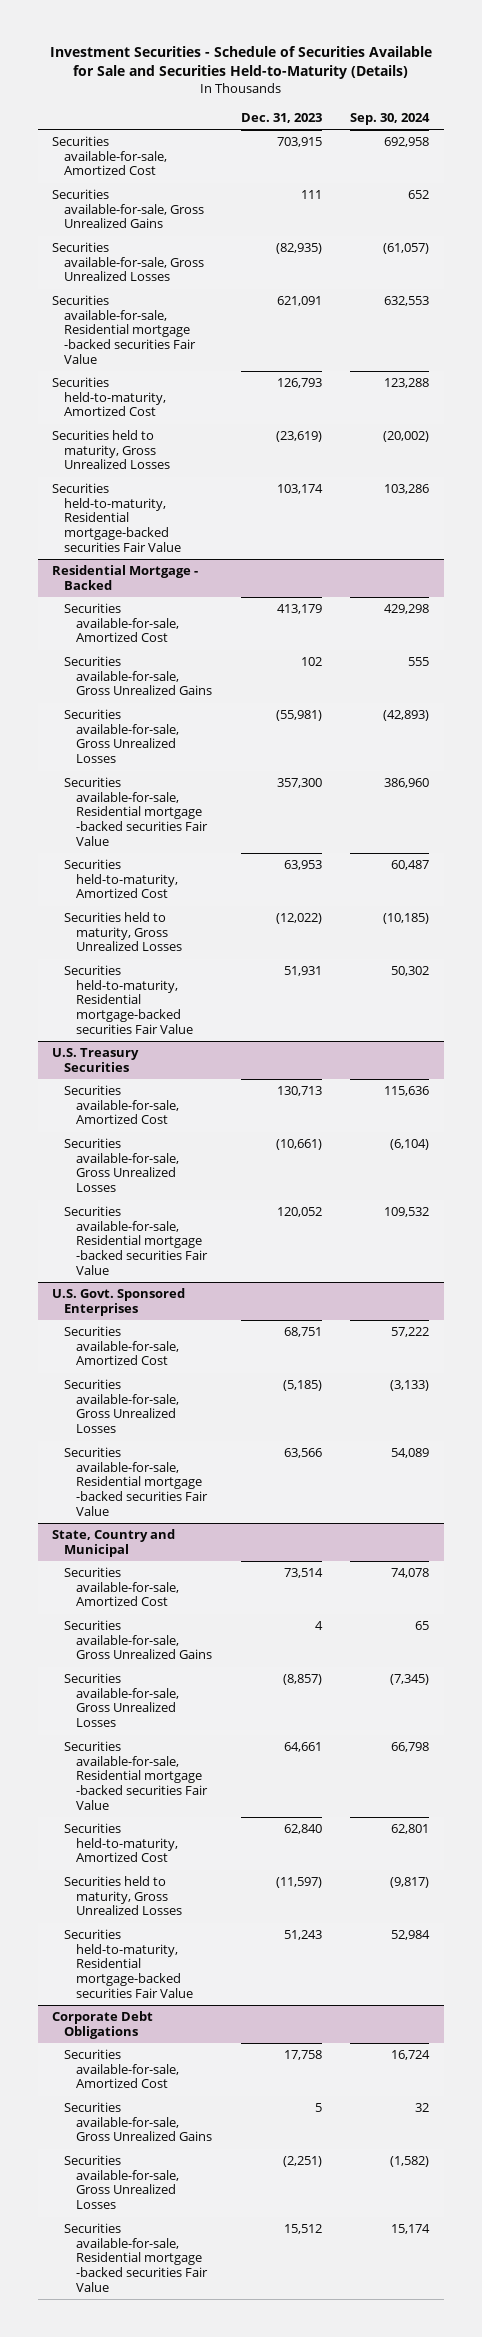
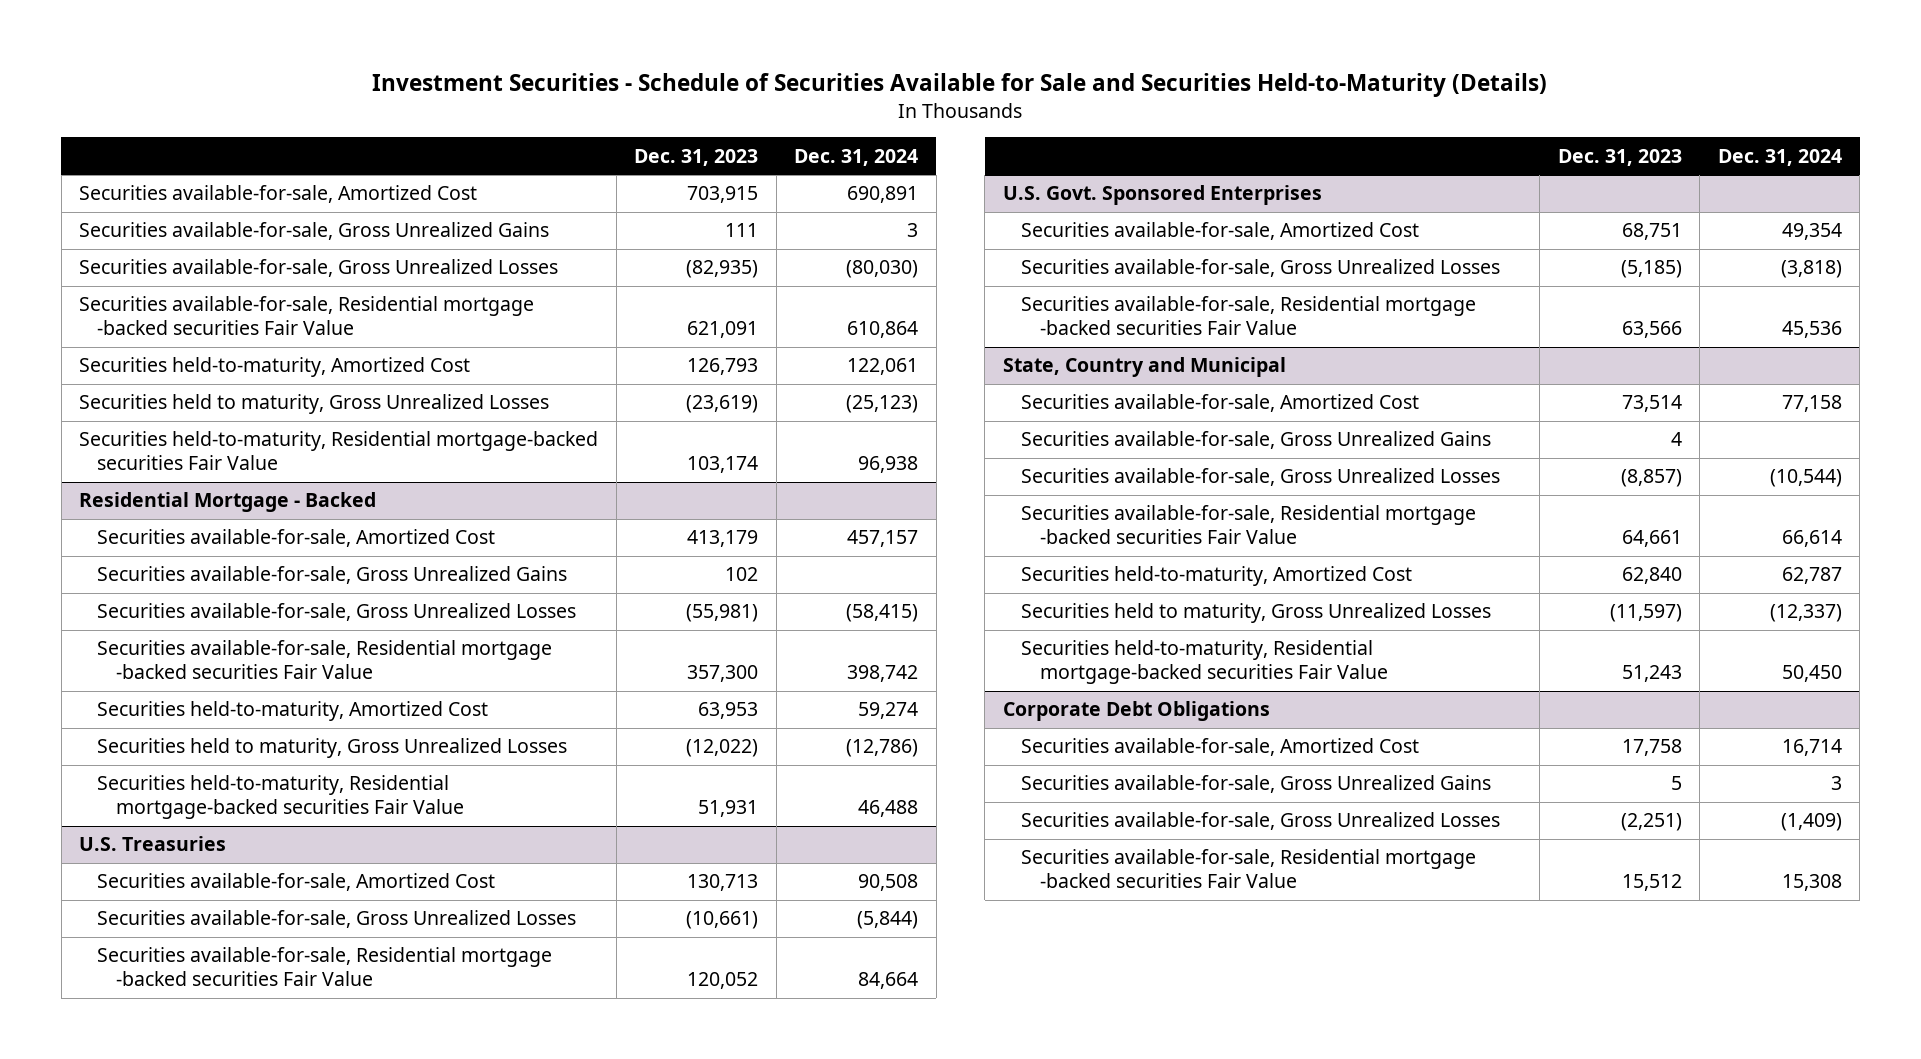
[350,112,431,125] Sep. 30, 2024 -> none
none -> [794,148,919,166] Dec. 31, 2024
[52,1048,140,1072] U.S. Treasury Securities -> [79,836,227,852] U.S. Treasuries

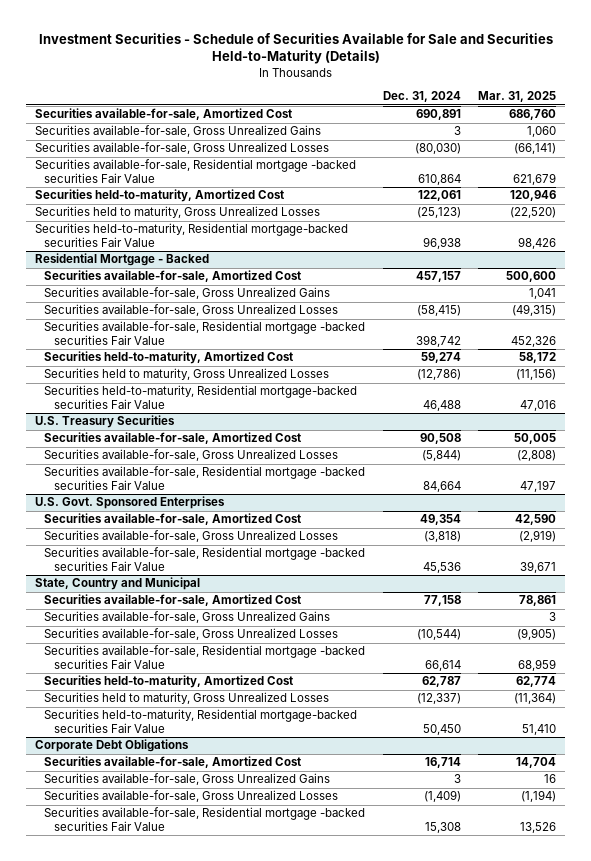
[634,148,759,166] Dec. 31, 2023 -> none
none -> [478,91,557,103] Mar. 31, 2025
[79,836,227,852] U.S. Treasuries -> [34,415,175,429] U.S. Treasury Securities

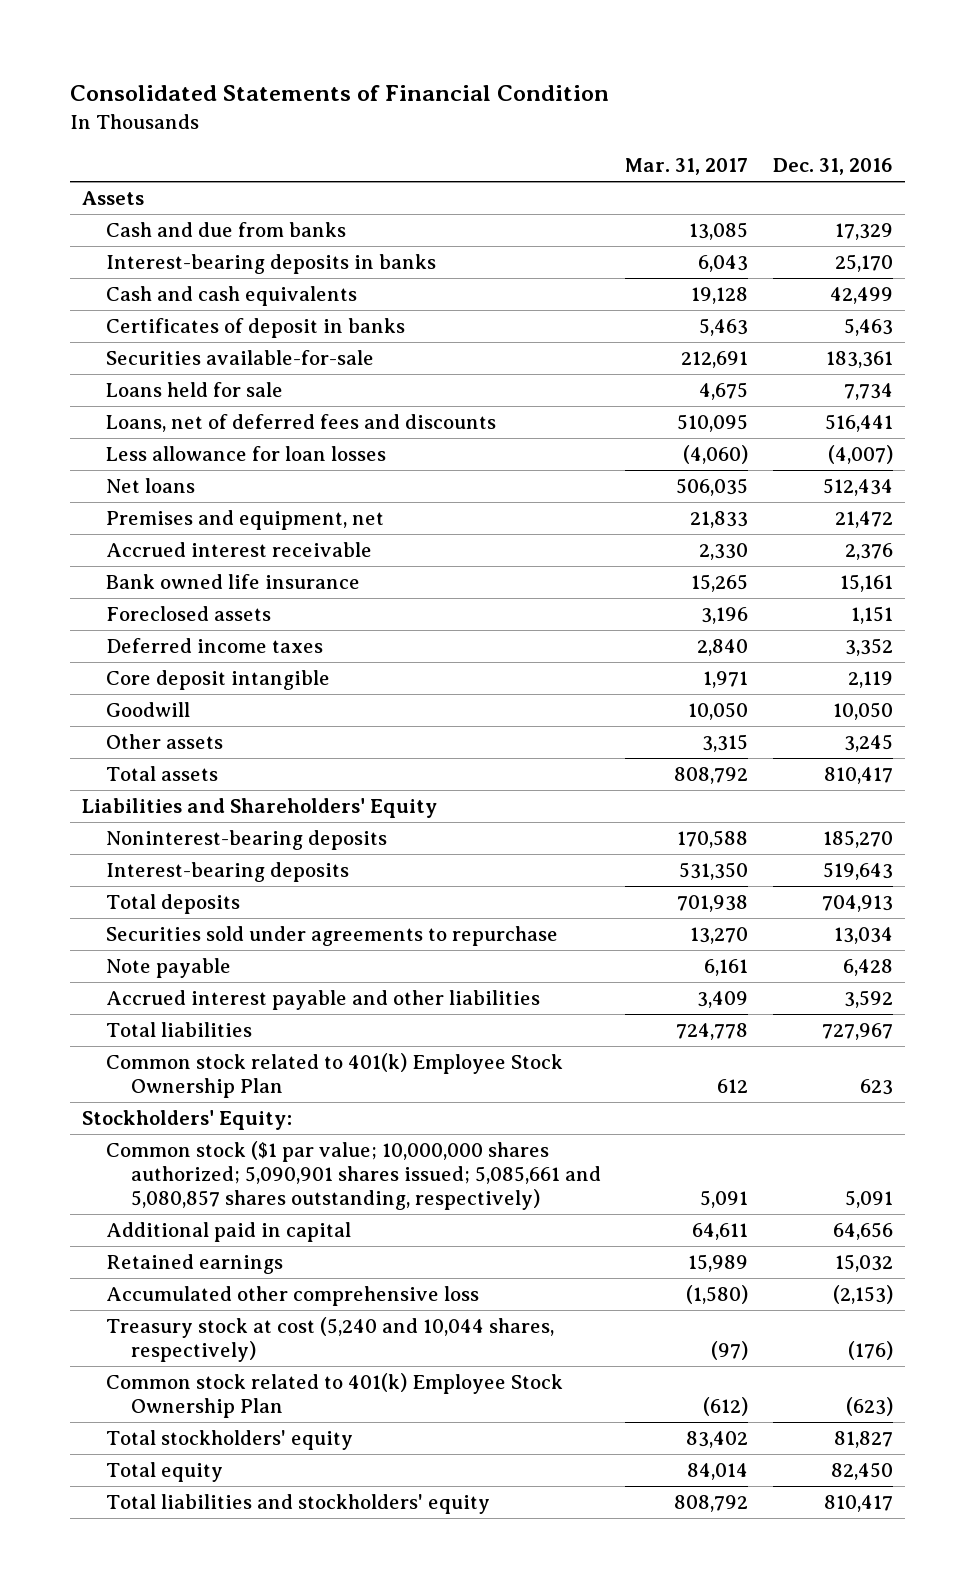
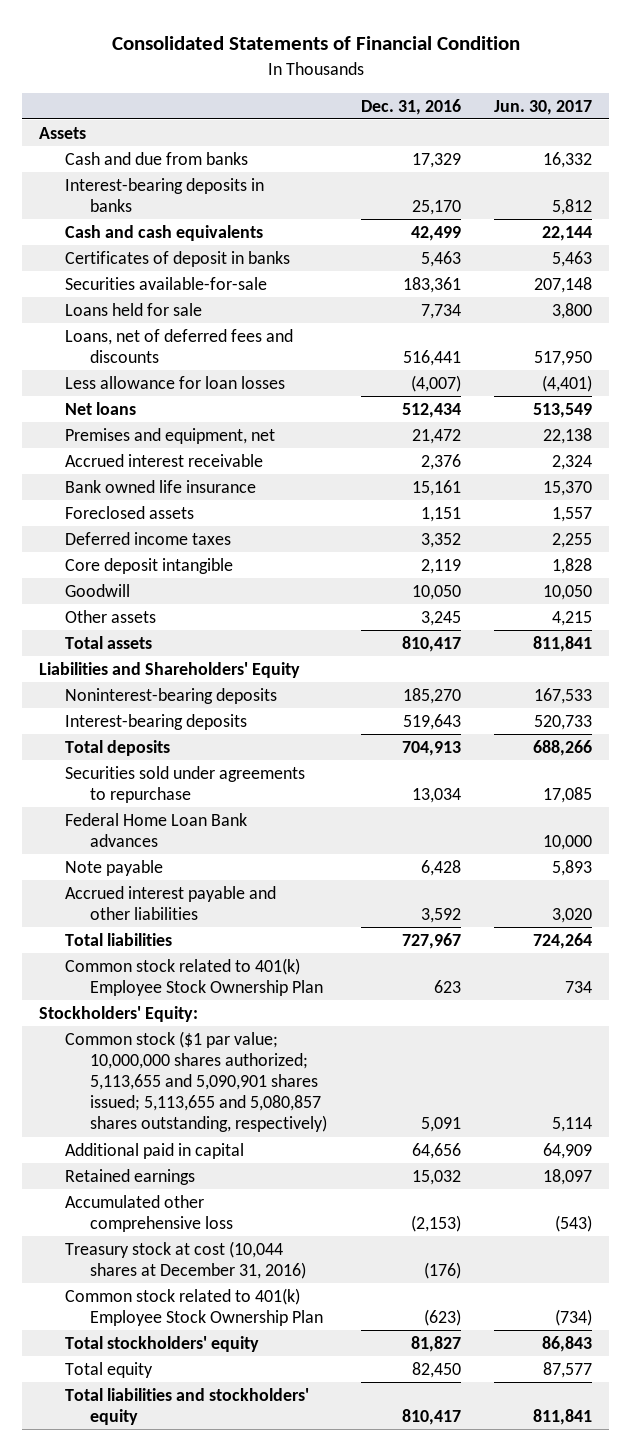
[625,158,749,176] Mar. 31, 2017 -> none
none -> [494,99,593,115] Jun. 30, 2017
none -> [64,812,247,847] Federal Home Loan Bank advances
[106,1140,601,1211] Common stock ($1 par value; 10,000,000 shares authorized; 5,090,901 shares issued; 5,085,661 and 5,080,857 shares outstanding, respectively) -> [64,1030,328,1133] Common stock ($1 par value; 10,000,000 shares authorized; 5,113,655 and 5,090,901 shares issued; 5,113,655 and 5,080,857 shares outstanding, respectively)
[106,1316,555,1363] Treasury stock at cost (5,240 and 10,044 shares, respectively) -> [64,1240,307,1279] Treasury stock at cost (10,044 shares at December 31, 2016)

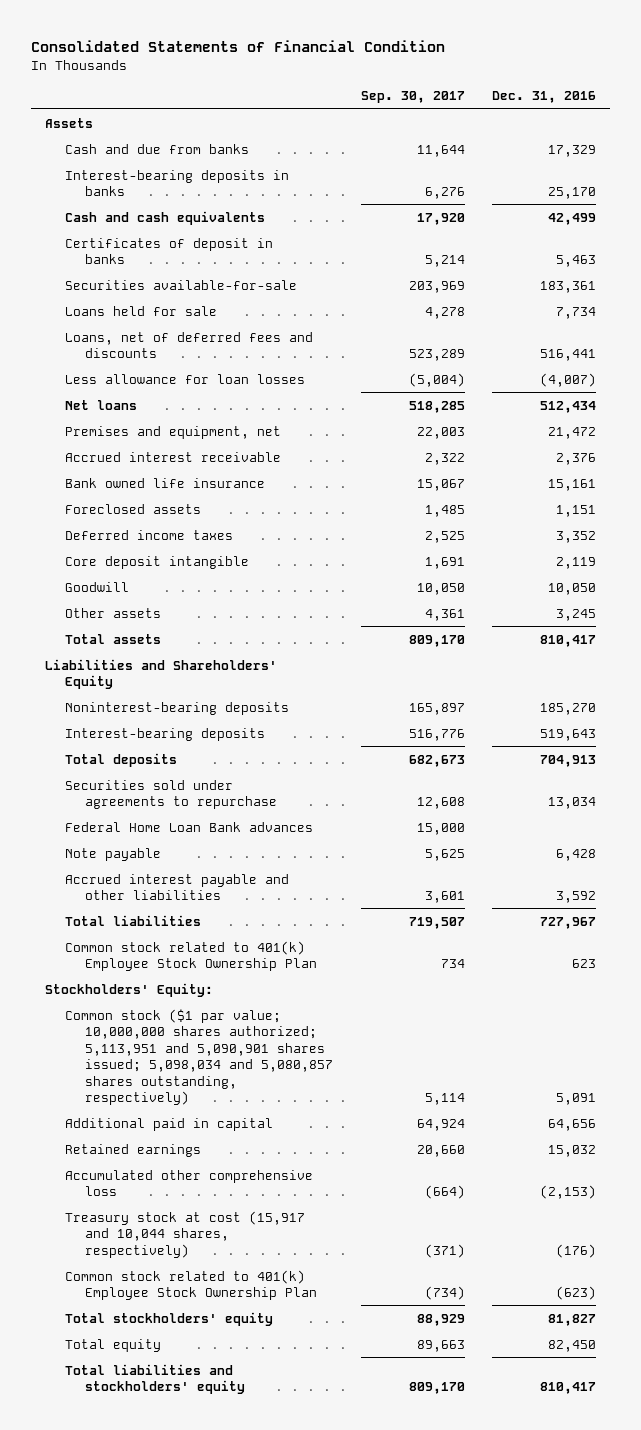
[494,99,593,115] Jun. 30, 2017 -> none
none -> [360,91,465,104] Sep. 30, 2017
[64,1030,328,1133] Common stock ($1 par value; 10,000,000 shares authorized; 5,113,655 and 5,090,901 shares issued; 5,113,655 and 5,080,857 shares outstanding, respectively) -> [65,1008,333,1106] Common stock ($1 par value; 10,000,000 shares authorized; 5,113,951 and 5,090,901 shares issued; 5,098,034 and 5,080,857 shares outstanding, respectively)
[64,1240,307,1279] Treasury stock at cost (10,044 shares at December 31, 2016) -> [65,1210,306,1258] Treasury stock at cost (15,917 and 10,044 shares, respectively)

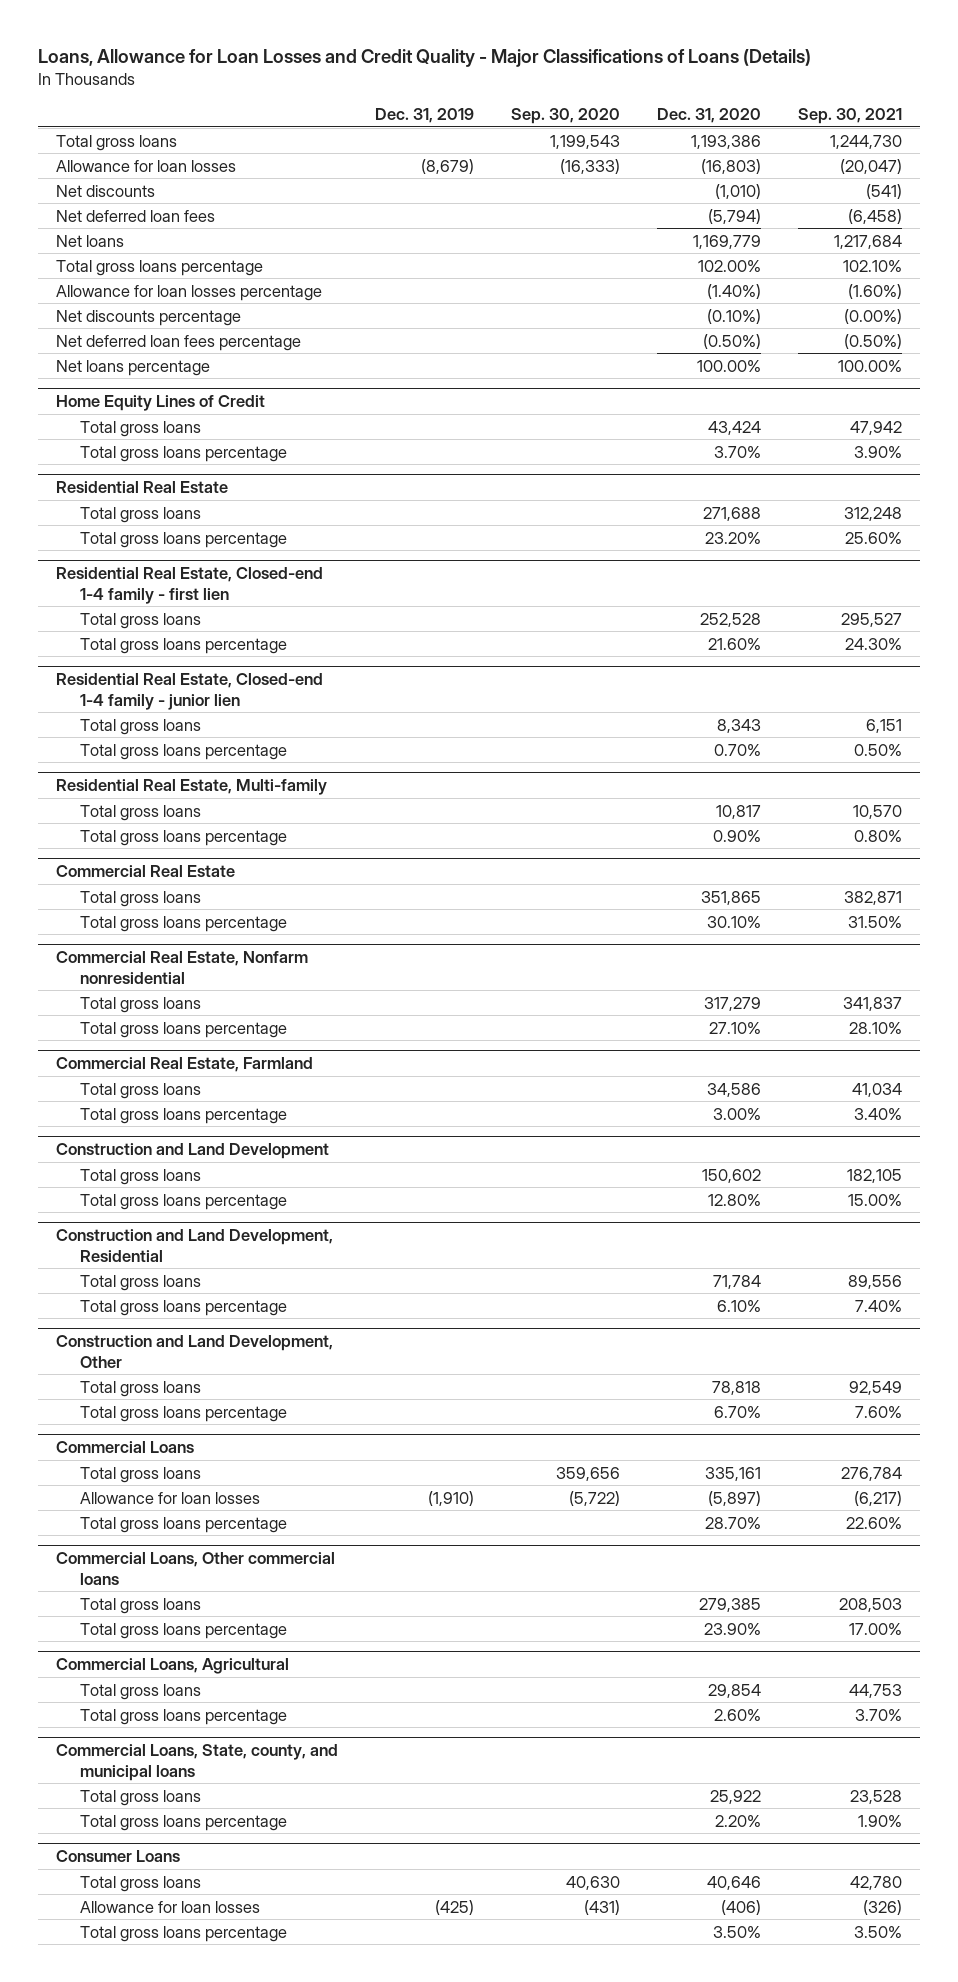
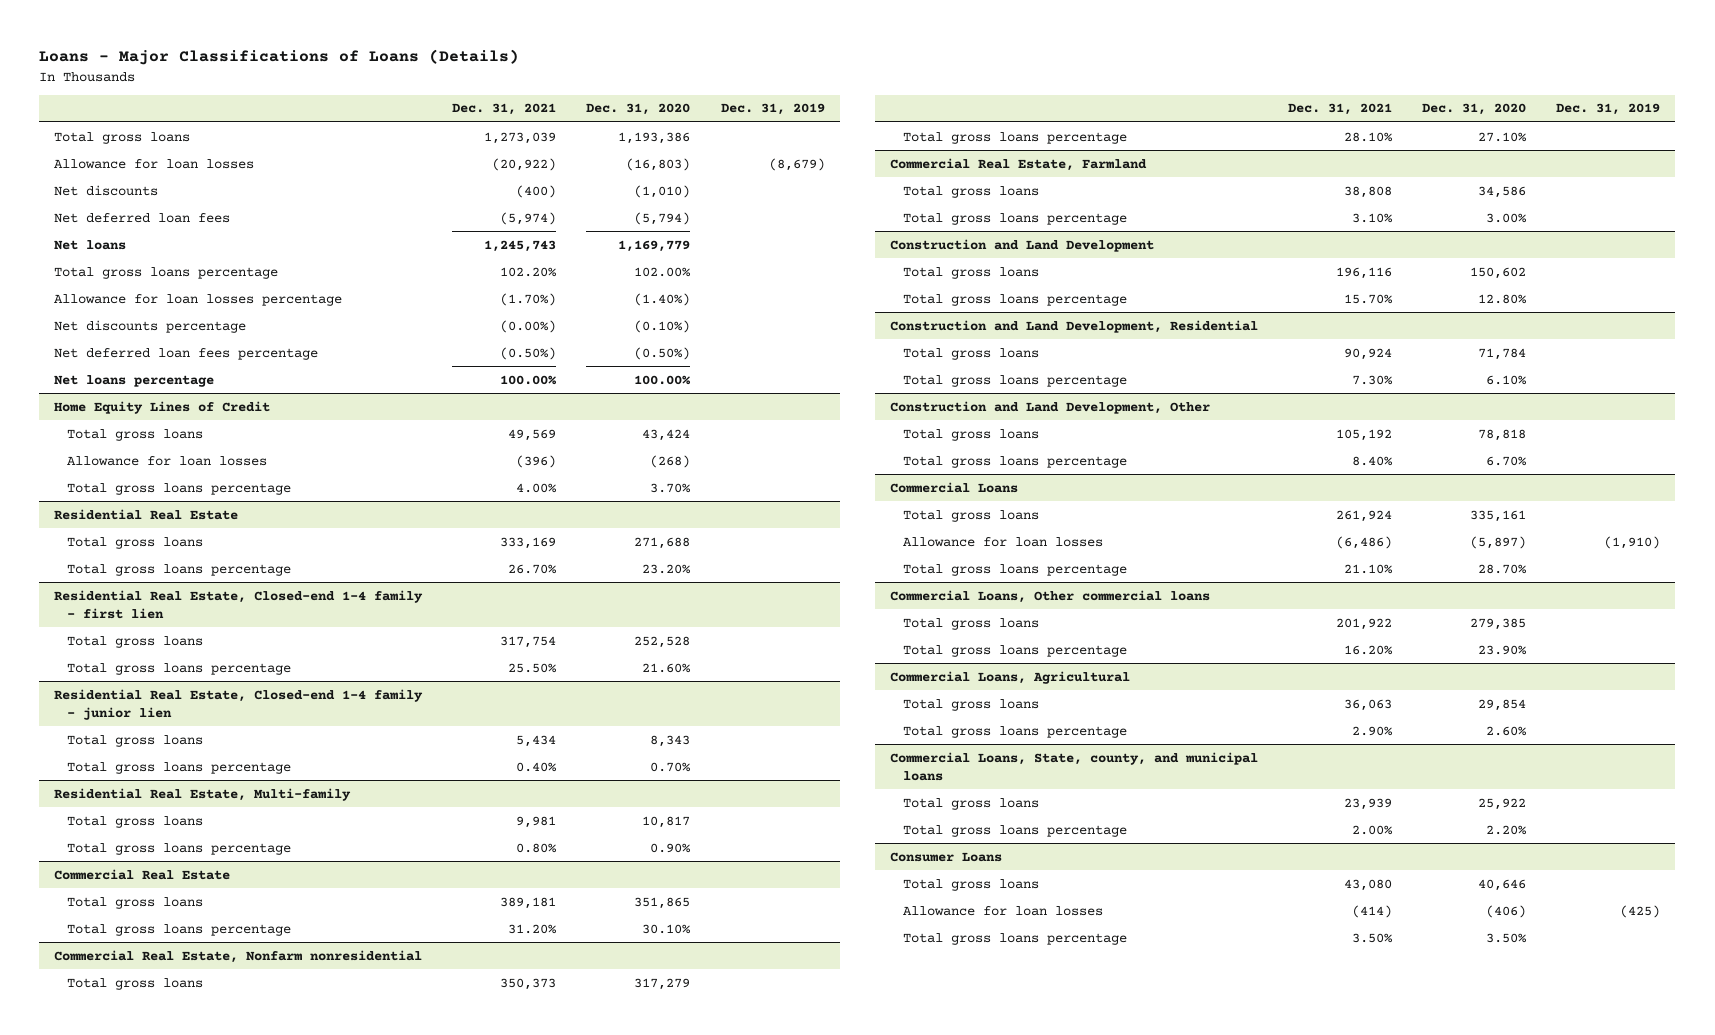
[38,49,812,68] Loans, Allowance for Loan Losses and Credit Quality - Major Classifications of Loans (Details) -> [39,49,520,66] Loans - Major Classifications of Loans (Details)
[511,108,621,125] Sep. 30, 2020 -> none
[797,108,902,125] Sep. 30, 2021 -> none
none -> [452,103,557,116] Dec. 31, 2021
none -> [66,455,267,466] Allowance for loan losses

